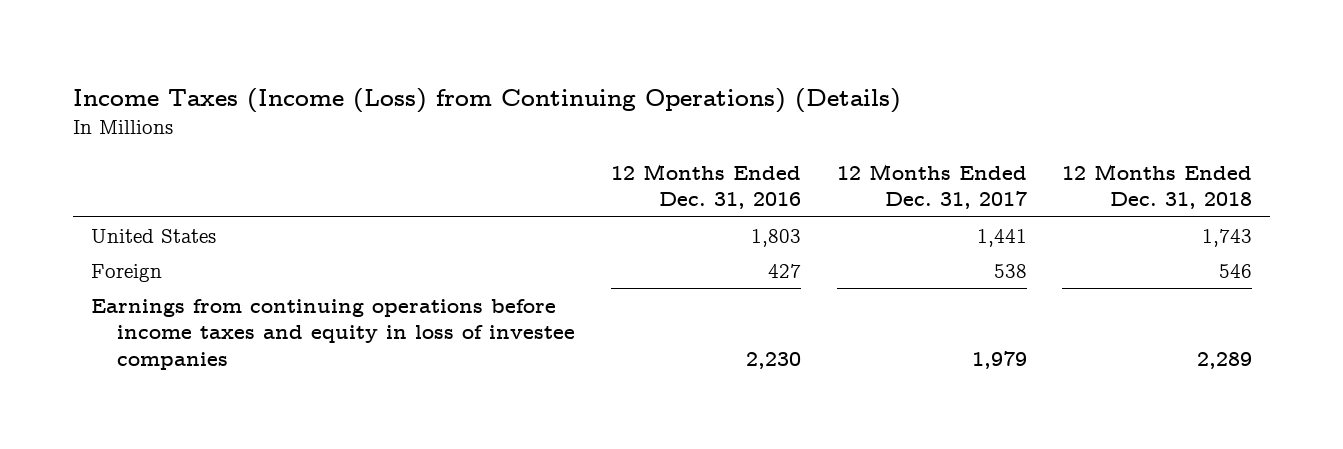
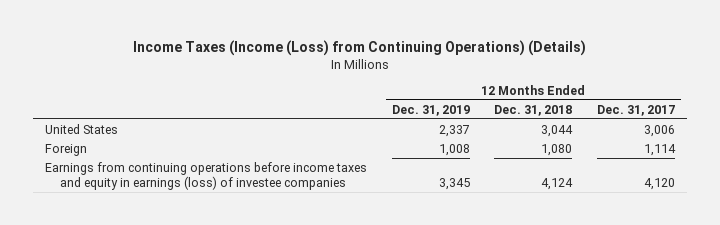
[611,163,802,210] 12 Months Ended Dec. 31, 2016 -> none
none -> [391,104,470,116] Dec. 31, 2019
[976,228,1027,247] 1,441 -> [643,124,675,137] 3,006
[1202,228,1253,247] 1,743 -> [541,124,574,137] 3,044
[993,263,1027,278] 538 -> [643,143,676,156] 1,114
[1219,263,1253,278] 546 -> [541,143,573,156] 1,080
[90,298,576,370] Earnings from continuing operations before income taxes and equity in loss of investee companies -> [45,161,368,191] Earnings from continuing operations before income taxes and equity in earnings (loss) of investee companies
[971,350,1027,369] 1,979 -> [643,178,675,191] 4,120
[1197,351,1253,369] 2,289 -> [541,178,574,191] 4,124

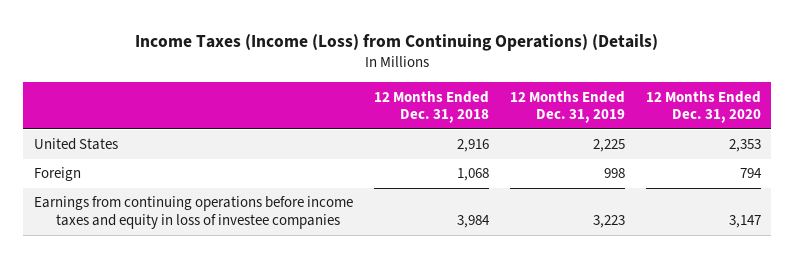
[596,104,675,116] Dec. 31, 2017 -> none
none -> [645,90,761,124] 12 Months Ended Dec. 31, 2020
[438,124,470,137] 2,337 -> [592,139,625,153] 2,225
[541,124,574,137] 3,044 -> [456,139,489,153] 2,916
[438,143,470,156] 1,008 -> [603,168,625,179] 998
[541,143,573,156] 1,080 -> [456,168,489,182] 1,068
[45,161,368,191] Earnings from continuing operations before income taxes and equity in earnings (loss) of investee companies -> [33,196,353,230] Earnings from continuing operations before income taxes and equity in loss of investee companies
[438,178,470,191] 3,345 -> [592,215,625,229] 3,223
[541,178,574,191] 4,124 -> [456,215,490,229] 3,984

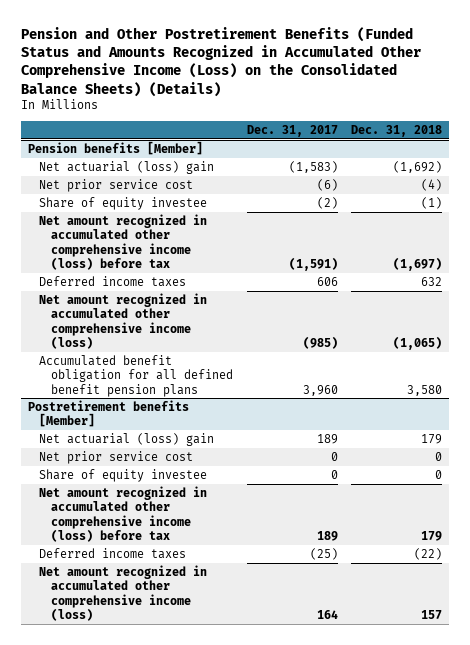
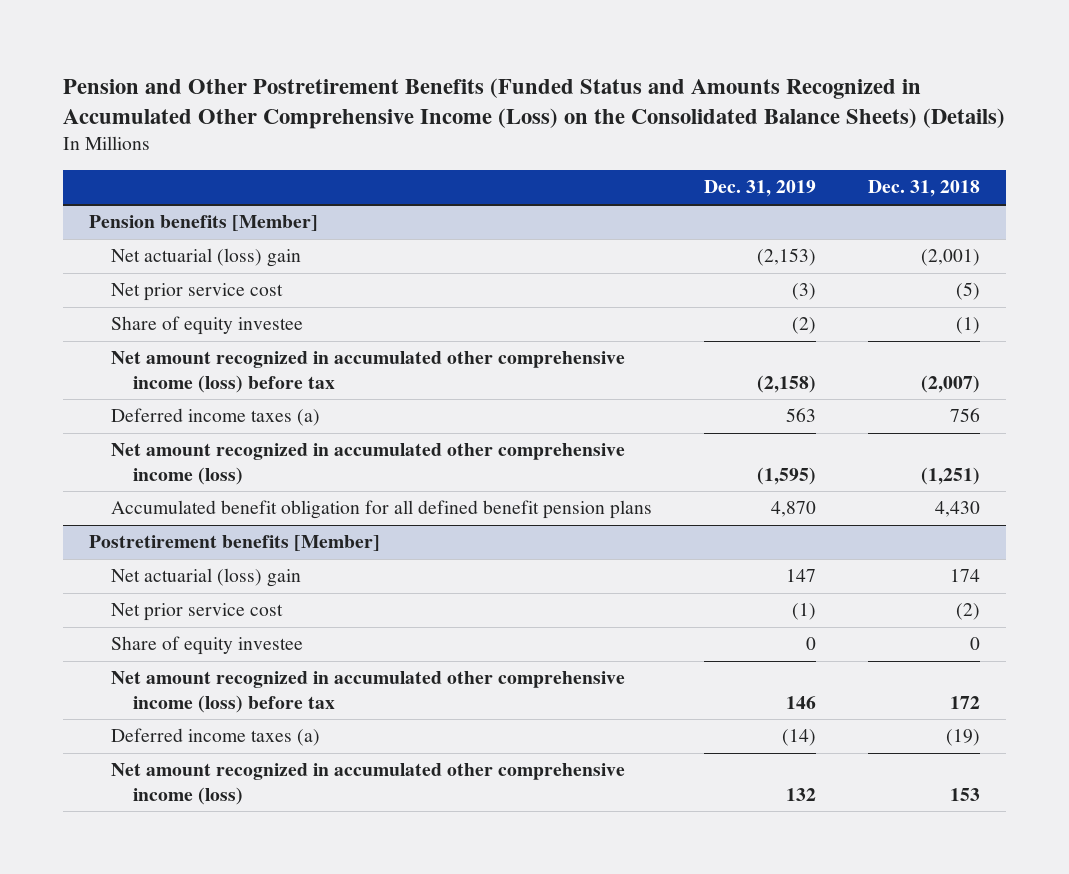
[246,124,338,137] Dec. 31, 2017 -> none
none -> [703,180,816,198] Dec. 31, 2019
[393,160,443,173] (1,692) -> [920,249,980,267] (2,001)
[421,178,443,191] (4) -> [955,282,980,301] (5)
[393,257,443,272] (1,697) -> [920,374,980,393] (2,007)
[39,275,187,287] Deferred income taxes -> [110,408,320,427] Deferred income taxes (a)
[421,276,443,286] 632 -> [949,408,980,423] 756
[393,336,443,351] (1,065) -> [920,466,980,485] (1,251)
[407,384,443,396] 3,580 -> [934,501,980,518] 4,430
[421,433,443,444] 179 -> [949,569,980,583] 174
[435,451,443,461] 0 -> [955,603,980,621] (2)
[421,531,443,542] 179 -> [949,695,980,709] 172
[39,547,187,559] Deferred income taxes -> [110,728,320,747] Deferred income taxes (a)
[414,547,443,560] (22) -> [945,729,980,747] (19)
[421,610,443,620] 157 -> [949,787,980,801] 153

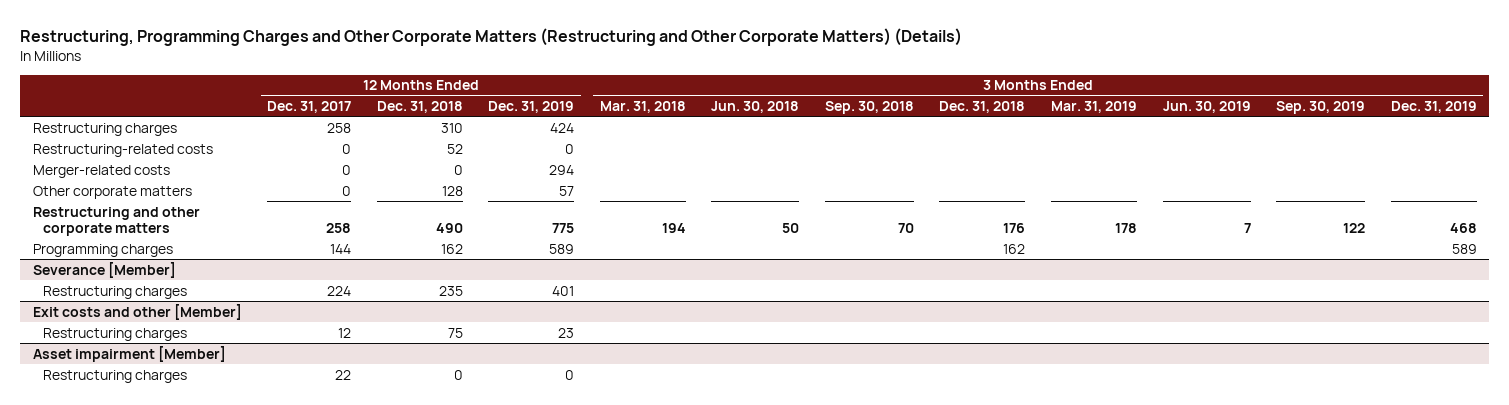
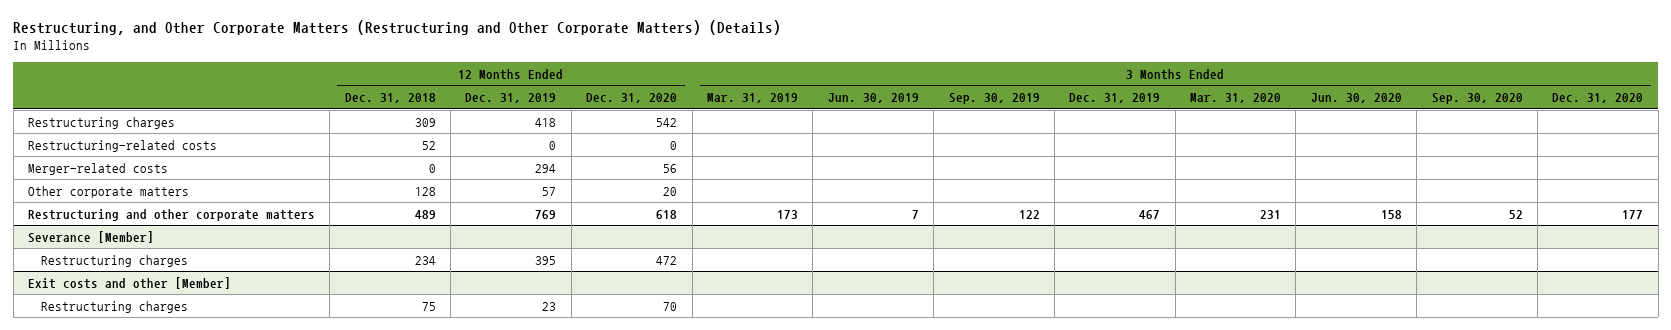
[19,27,962,46] Restructuring, Programming Charges and Other Corporate Matters (Restructuring and Other Corporate Matters) (Details) -> [13,20,782,36] Restructuring, and Other Corporate Matters (Restructuring and Other Corporate Matters) (Details)
[267,101,352,114] Dec. 31, 2017 -> none
[599,101,686,114] Mar. 31, 2018 -> none
[711,101,800,114] Jun. 30, 2018 -> none
[824,101,914,115] Sep. 30, 2018 -> none
[939,101,1026,114] Dec. 31, 2018 -> none
none -> [586,93,678,104] Dec. 31, 2020
none -> [1190,93,1282,104] Mar. 31, 2020
none -> [1310,93,1402,104] Jun. 30, 2020
none -> [1431,93,1523,105] Sep. 30, 2020
none -> [1552,93,1644,104] Dec. 31, 2020
[440,122,463,133] 310 -> [414,117,436,127] 309
[550,122,575,133] 424 -> [535,117,557,127] 418
[32,243,173,257] Programming charges -> none
[435,223,463,234] 490 -> [414,209,436,219] 489
[552,223,575,234] 775 -> [535,209,557,219] 769
[1115,223,1138,234] 178 -> [776,209,798,219] 173
[1449,223,1477,234] 468 -> [1139,209,1161,219] 467
[438,285,463,296] 235 -> [414,255,436,265] 234
[552,285,575,296] 401 -> [535,255,557,265] 395
[32,345,226,362] Asset impairment [Member] -> none
[42,369,187,383] Restructuring charges -> none

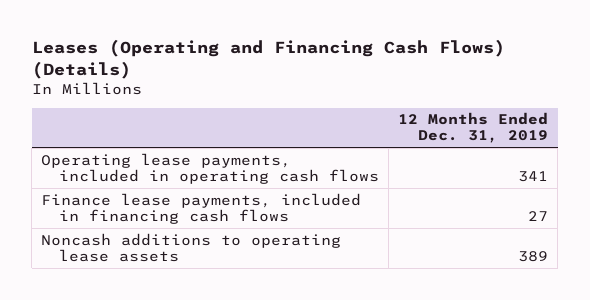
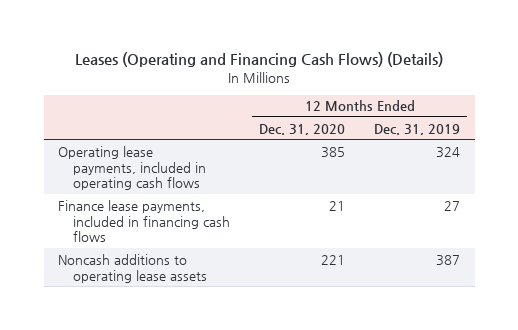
none -> [259,123,346,135] Dec. 31, 2020
[518,170,549,182] 341 -> [436,146,461,158] 324
[518,250,549,262] 389 -> [436,254,461,266] 387

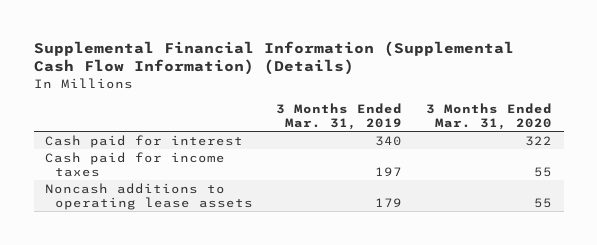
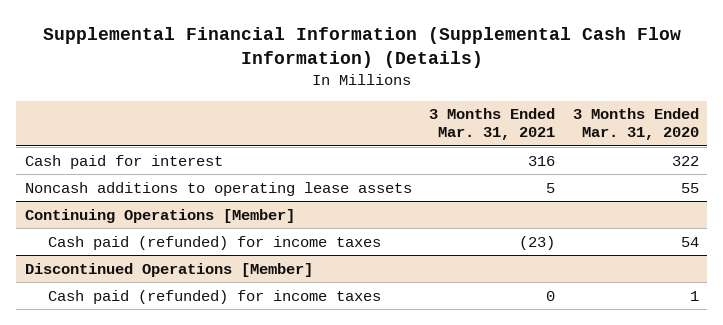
[276,102,403,130] 3 Months Ended Mar. 31, 2019 -> none
none -> [429,108,556,141] 3 Months Ended Mar. 31, 2021
[45,151,226,177] Cash paid for income taxes -> none
none -> [24,208,295,223] Continuing Operations [Member]
none -> [47,235,381,250] Cash paid (refunded) for income taxes
none -> [24,262,313,277] Discontinued Operations [Member]
none -> [47,289,381,304] Cash paid (refunded) for income taxes

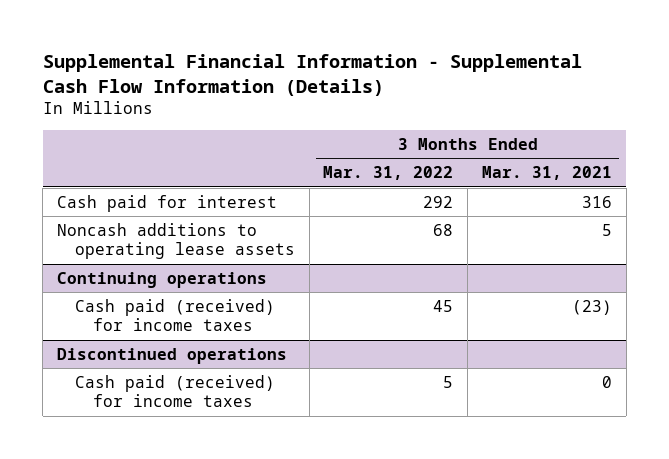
[42,27,681,69] Supplemental Financial Information (Supplemental Cash Flow Information) (Details) -> [42,53,582,96] Supplemental Financial Information - Supplemental Cash Flow Information (Details)
[572,108,699,141] 3 Months Ended Mar. 31, 2020 -> none
none -> [323,166,454,181] Mar. 31, 2022
[24,208,295,223] Continuing Operations [Member] -> [56,271,267,288] Continuing operations
[47,235,381,250] Cash paid (refunded) for income taxes -> [74,298,275,332] Cash paid (received) for income taxes
[24,262,313,277] Discontinued Operations [Member] -> [56,347,287,364] Discontinued operations
[47,289,381,304] Cash paid (refunded) for income taxes -> [74,374,275,408] Cash paid (received) for income taxes

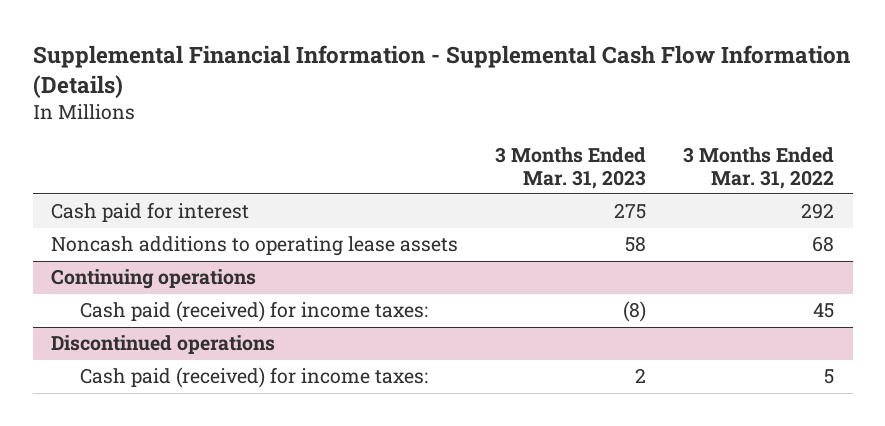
[481,166,612,181] Mar. 31, 2021 -> none
none -> [495,147,647,189] 3 Months Ended Mar. 31, 2023
[74,298,275,332] Cash paid (received) for income taxes -> [80,301,429,323] Cash paid (received) for income taxes:
[74,374,275,408] Cash paid (received) for income taxes -> [80,367,429,389] Cash paid (received) for income taxes:

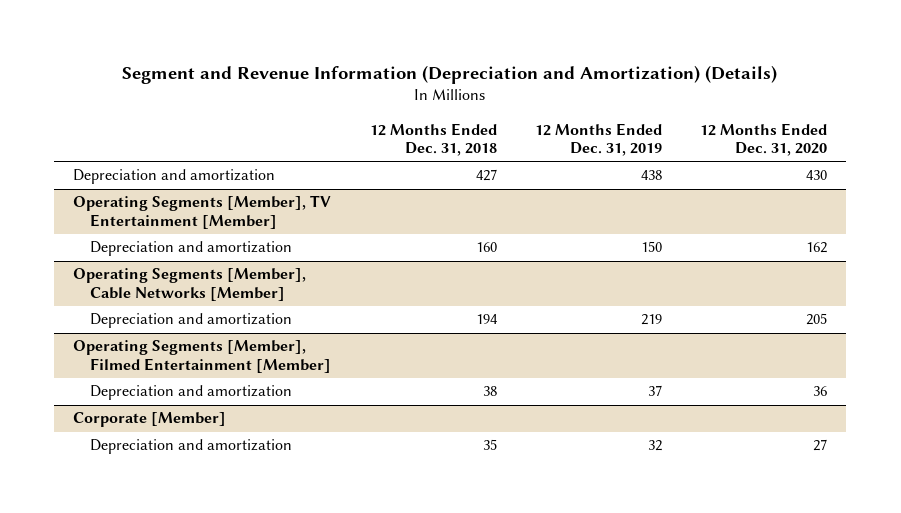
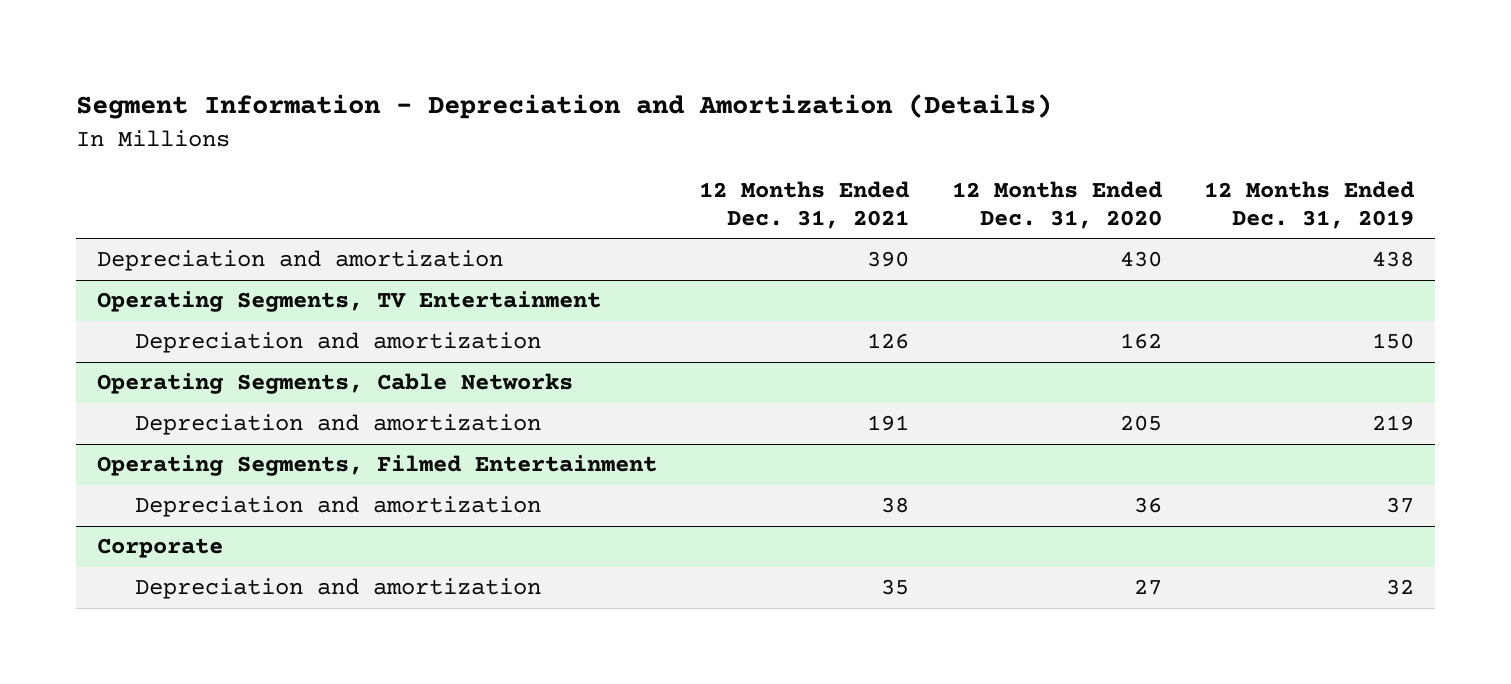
[122,65,778,85] Segment and Revenue Information (Depreciation and Amortization) (Details) -> [75,94,1052,120] Segment Information - Depreciation and Amortization (Details)
[369,122,497,157] 12 Months Ended Dec. 31, 2018 -> none
none -> [699,180,910,230] 12 Months Ended Dec. 31, 2021
[73,195,332,229] Operating Segments [Member], TV Entertainment [Member] -> [97,291,602,313] Operating Segments, TV Entertainment
[73,268,307,301] Operating Segments [Member], Cable Networks [Member] -> [97,373,574,395] Operating Segments, Cable Networks
[73,340,331,373] Operating Segments [Member], Filmed Entertainment [Member] -> [97,455,658,477] Operating Segments, Filmed Entertainment
[73,412,227,428] Corporate [Member] -> [97,538,224,559] Corporate

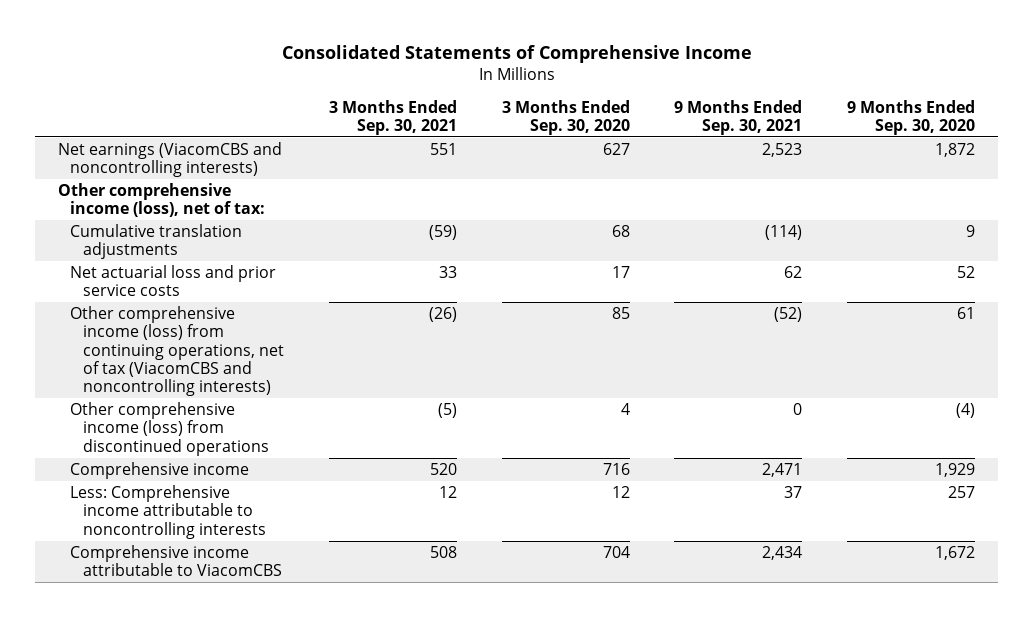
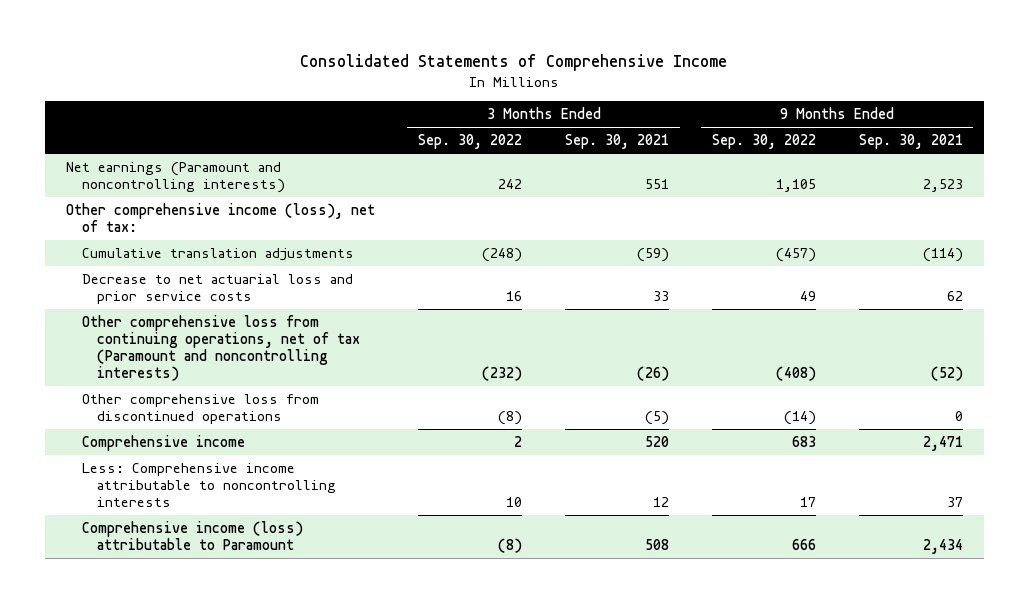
[501,99,630,135] 3 Months Ended Sep. 30, 2020 -> none
[847,99,976,135] 9 Months Ended Sep. 30, 2020 -> none
none -> [418,134,523,150] Sep. 30, 2022
none -> [711,134,816,150] Sep. 30, 2022
[57,141,282,178] Net earnings (ViacomCBS and noncontrolling interests) -> [66,161,285,193] Net earnings (Paramount and noncontrolling interests)
[70,264,277,297] Net actuarial loss and prior service costs -> [81,273,353,304] Decrease to net actuarial loss and prior service costs
[70,305,284,397] Other comprehensive income (loss) from continuing operations, net of tax (ViacomCBS and noncontrolling interests) -> [81,314,361,382] Other comprehensive loss from continuing operations, net of tax (Paramount and noncontrolling interests)
[70,401,269,456] Other comprehensive income (loss) from discontinued operations -> [81,393,319,424] Other comprehensive loss from discontinued operations
[70,544,282,577] Comprehensive income attributable to ViacomCBS -> [81,520,303,550] Comprehensive income (loss) attributable to Paramount

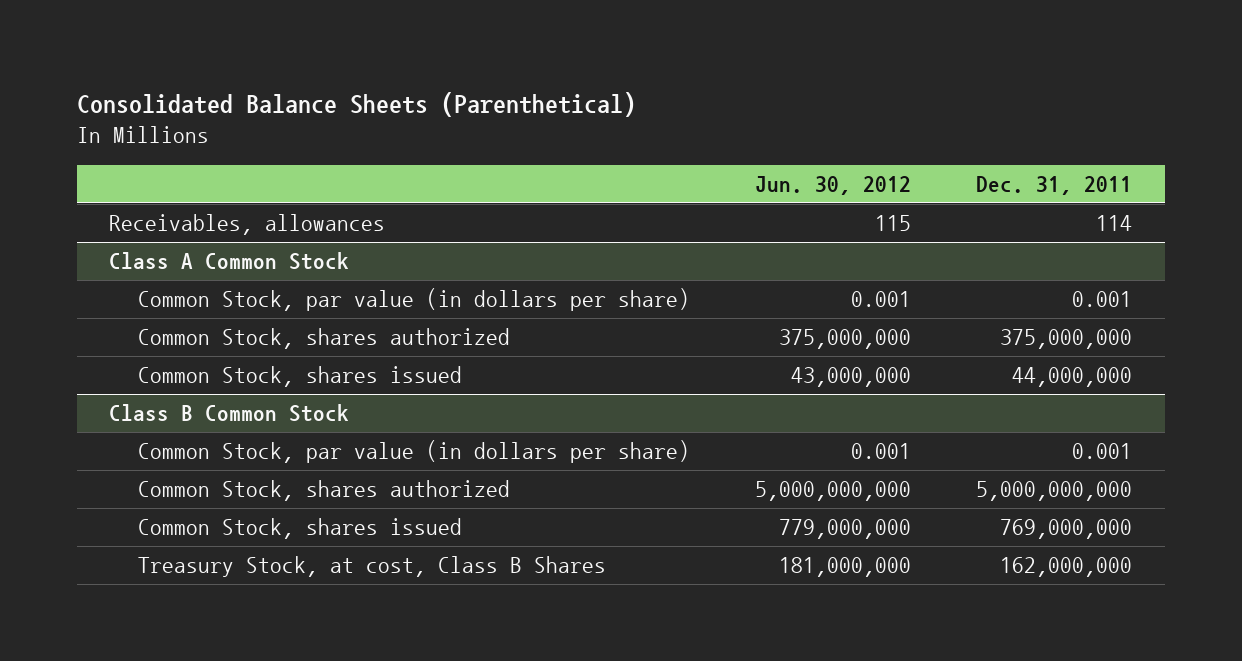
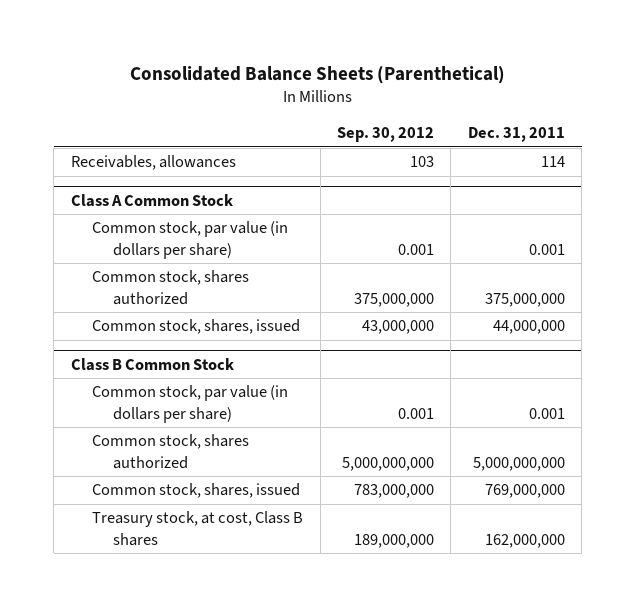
[755,176,912,196] Jun. 30, 2012 -> none
none -> [336,127,434,143] Sep. 30, 2012
[138,288,691,312] Common Stock, par value (in dollars per share) -> [92,221,289,259] Common stock, par value (in dollars per share)
[138,328,511,350] Common Stock, shares authorized -> [92,270,250,305] Common stock, shares authorized
[138,366,463,388] Common Stock, shares issued -> [92,319,301,335] Common stock, shares, issued
[138,440,691,464] Common Stock, par value (in dollars per share) -> [92,385,289,423] Common stock, par value (in dollars per share)
[138,480,511,502] Common Stock, shares authorized -> [92,434,250,469] Common stock, shares authorized
[138,518,463,540] Common Stock, shares issued -> [92,483,301,499] Common stock, shares, issued
[138,556,607,578] Treasury Stock, at cost, Class B Shares -> [92,511,304,546] Treasury stock, at cost, Class B shares

